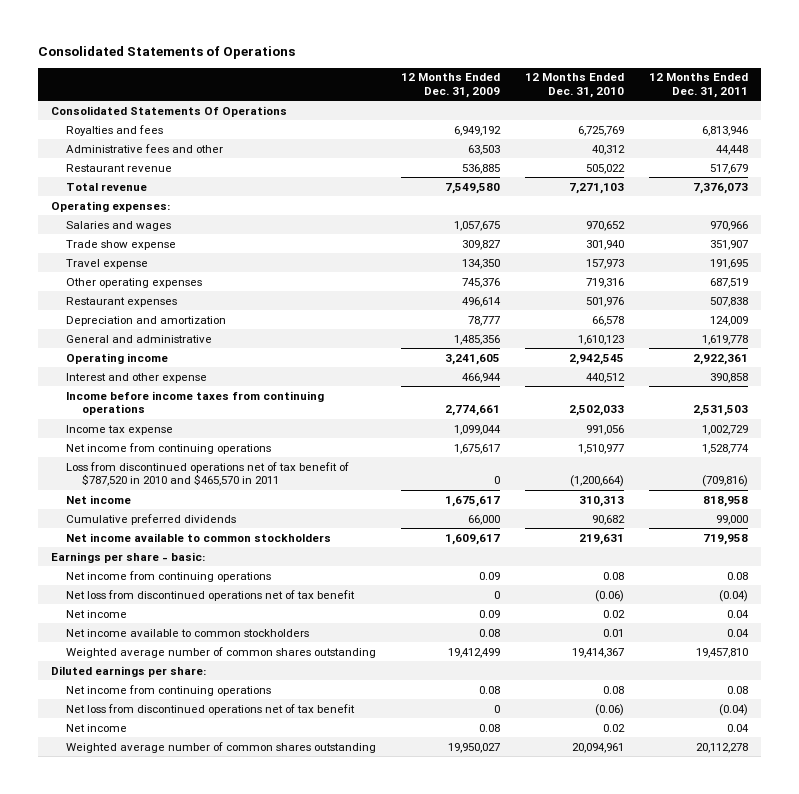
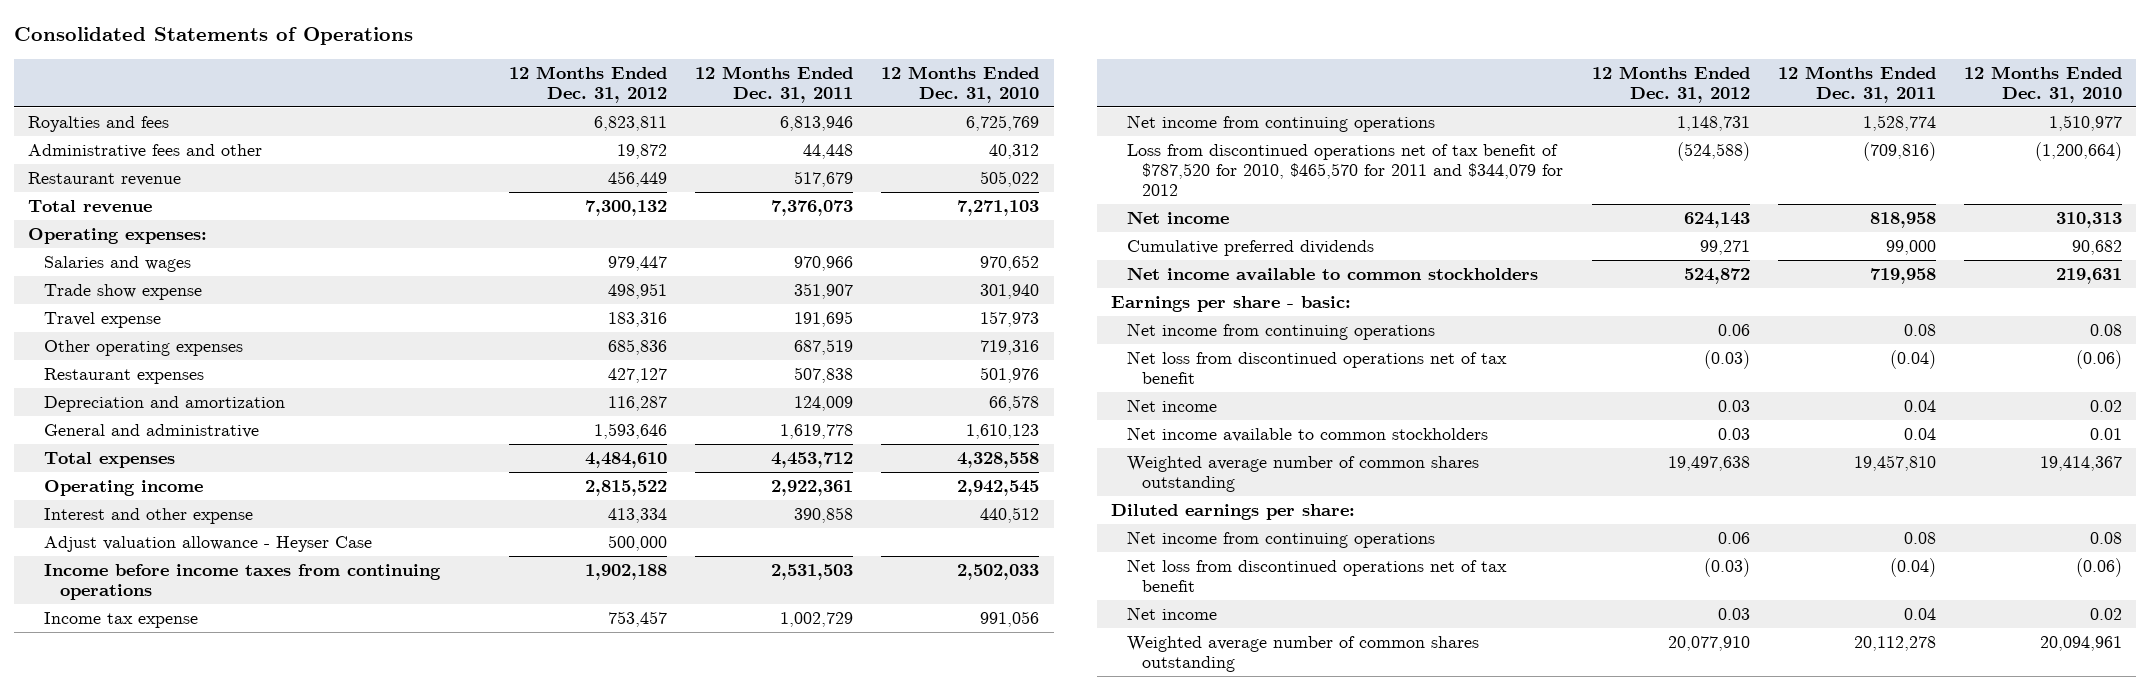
[401,73,501,98] 12 Months Ended Dec. 31, 2009 -> none
none -> [508,65,667,103] 12 Months Ended Dec. 31, 2012
[50,105,287,117] Consolidated Statements Of Operations -> none
none -> [44,452,176,469] Total expenses
none -> [44,536,373,553] Adjust valuation allowance - Heyser Case
[66,461,350,487] Loss from discontinued operations net of tax benefit of $787,520 in 2010 and $465,570 in 2011 -> [1126,144,1564,197] Loss from discontinued operations net of tax benefit of $787,520 for 2010, $465,570 for 2011 and $344,079 for 2012

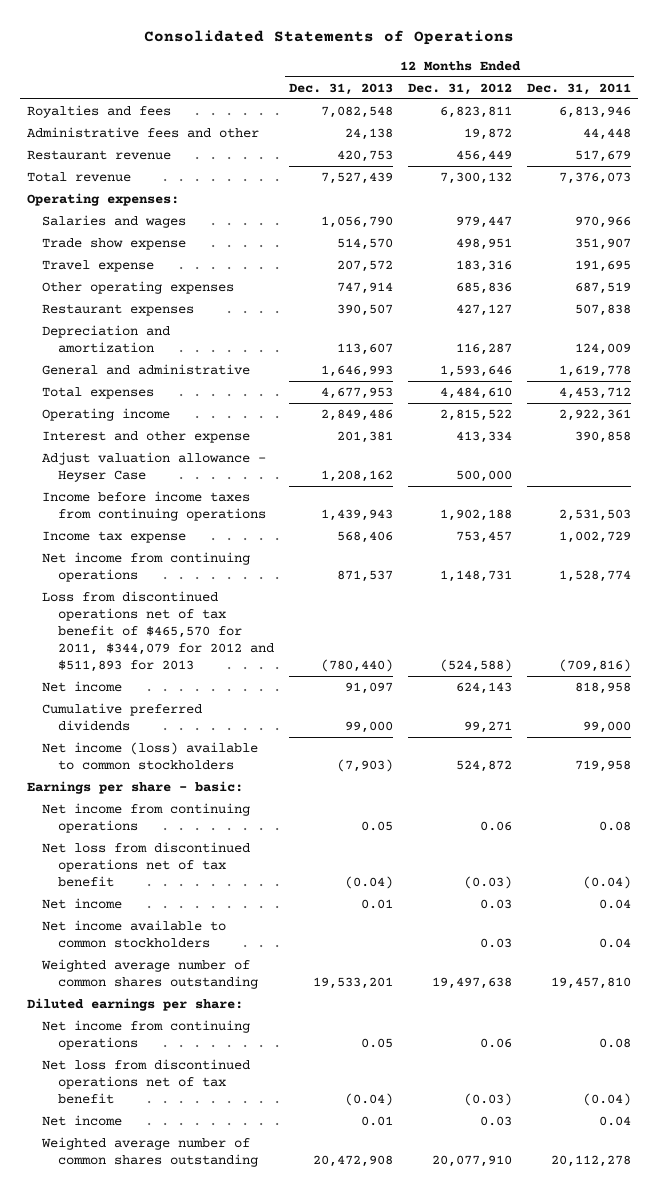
[881,65,1040,103] 12 Months Ended Dec. 31, 2010 -> none
none -> [288,82,393,95] Dec. 31, 2013
[1126,144,1564,197] Loss from discontinued operations net of tax benefit of $787,520 for 2010, $465,570 for 2011 and $344,079 for 2012 -> [42,590,274,673] Loss from discontinued operations net of tax benefit of $465,570 for 2011, $344,079 for 2012 and $511,893 for 2013
[1126,267,1538,282] Net income available to common stockholders -> [42,741,259,770] Net income (loss) available to common stockholders

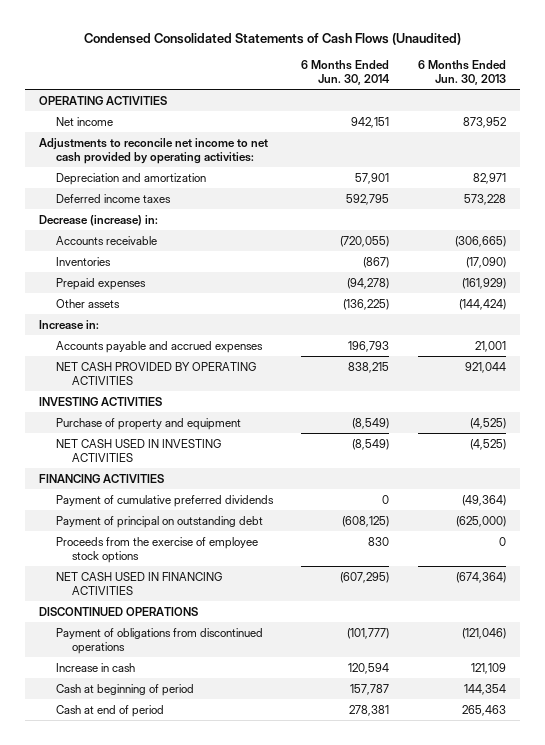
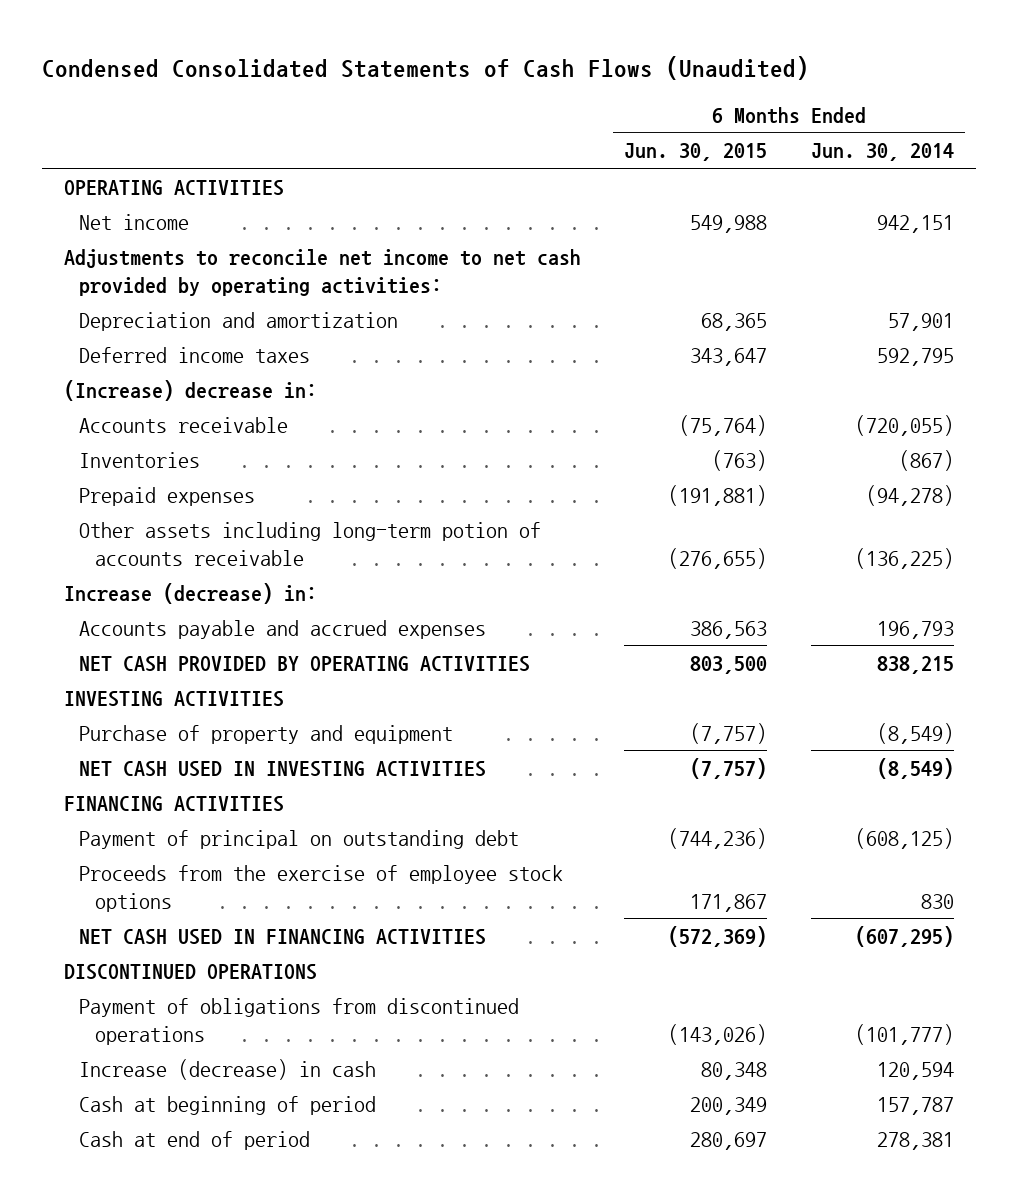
[417,59,506,86] 6 Months Ended Jun. 30, 2013 -> none
none -> [624,143,768,162] Jun. 30, 2015
[39,214,159,226] Decrease (increase) in: -> [63,379,317,401] (Increase) decrease in:
[55,298,120,308] Other assets -> [79,521,542,566] Other assets including long-term potion of accounts receivable
[39,319,100,330] Increase in: -> [63,582,317,604] Increase (decrease) in:
[55,494,274,507] Payment of cumulative preferred dividends -> none
[55,662,135,672] Increase in cash -> [79,1058,377,1080] Increase (decrease) in cash

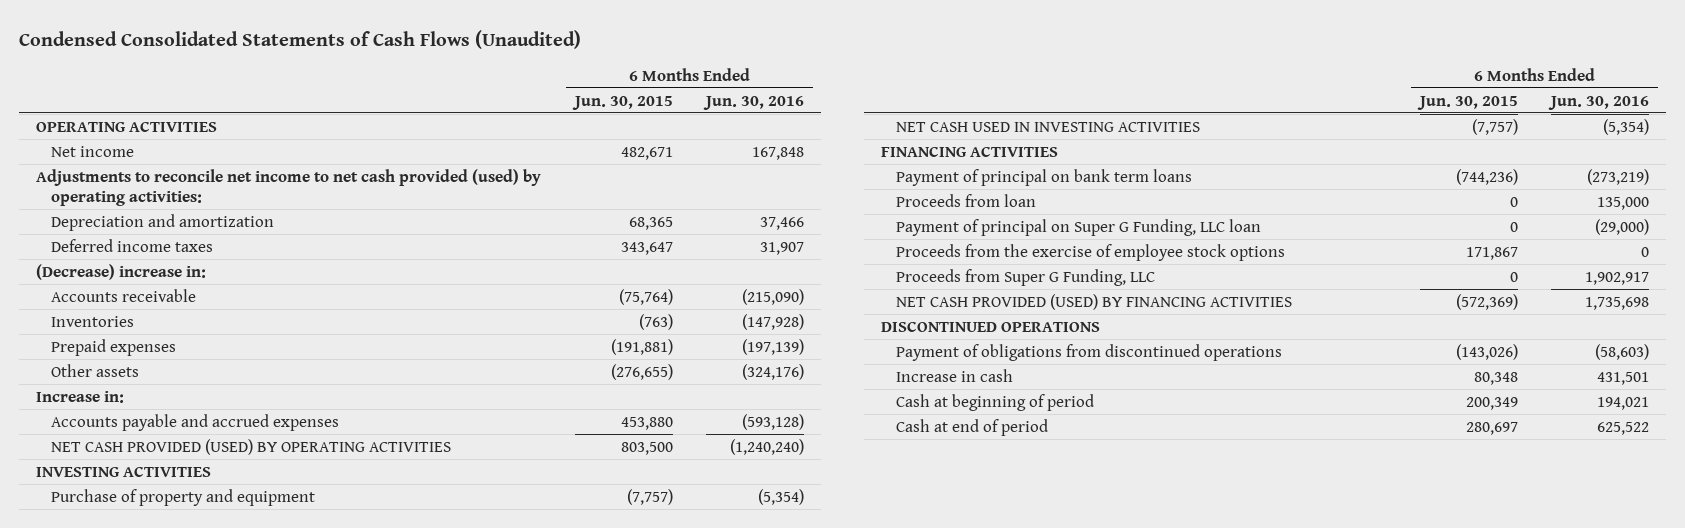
[811,143,955,162] Jun. 30, 2014 -> none
none -> [703,95,805,110] Jun. 30, 2016
[690,214,768,233] 549,988 -> [620,146,673,160] 482,671
[63,248,581,296] Adjustments to reconcile net income to net cash provided by operating activities: -> [36,168,542,207] Adjustments to reconcile net income to net cash provided (used) by operating activities:
[63,379,317,401] (Increase) decrease in: -> [36,263,207,280] (Decrease) increase in:
[79,521,542,566] Other assets including long-term potion of accounts receivable -> [50,363,139,377] Other assets
[63,582,317,604] Increase (decrease) in: -> [36,390,125,403] Increase in:
[690,620,768,639] 386,563 -> [620,416,673,430] 453,880
[79,655,531,672] NET CASH PROVIDED BY OPERATING ACTIVITIES -> [50,438,451,455] NET CASH PROVIDED (USED) BY OPERATING ACTIVITIES
[79,829,520,849] Payment of principal on outstanding debt -> [895,168,1192,186] Payment of principal on bank term loans
none -> [895,193,1036,207] Proceeds from loan
none -> [895,218,1261,236] Payment of principal on Super G Funding, LLC loan
none -> [895,268,1155,286] Proceeds from Super G Funding, LLC
[79,928,487,945] NET CASH USED IN FINANCING ACTIVITIES -> [895,293,1292,310] NET CASH PROVIDED (USED) BY FINANCING ACTIVITIES
[79,1058,377,1080] Increase (decrease) in cash -> [895,368,1013,382] Increase in cash

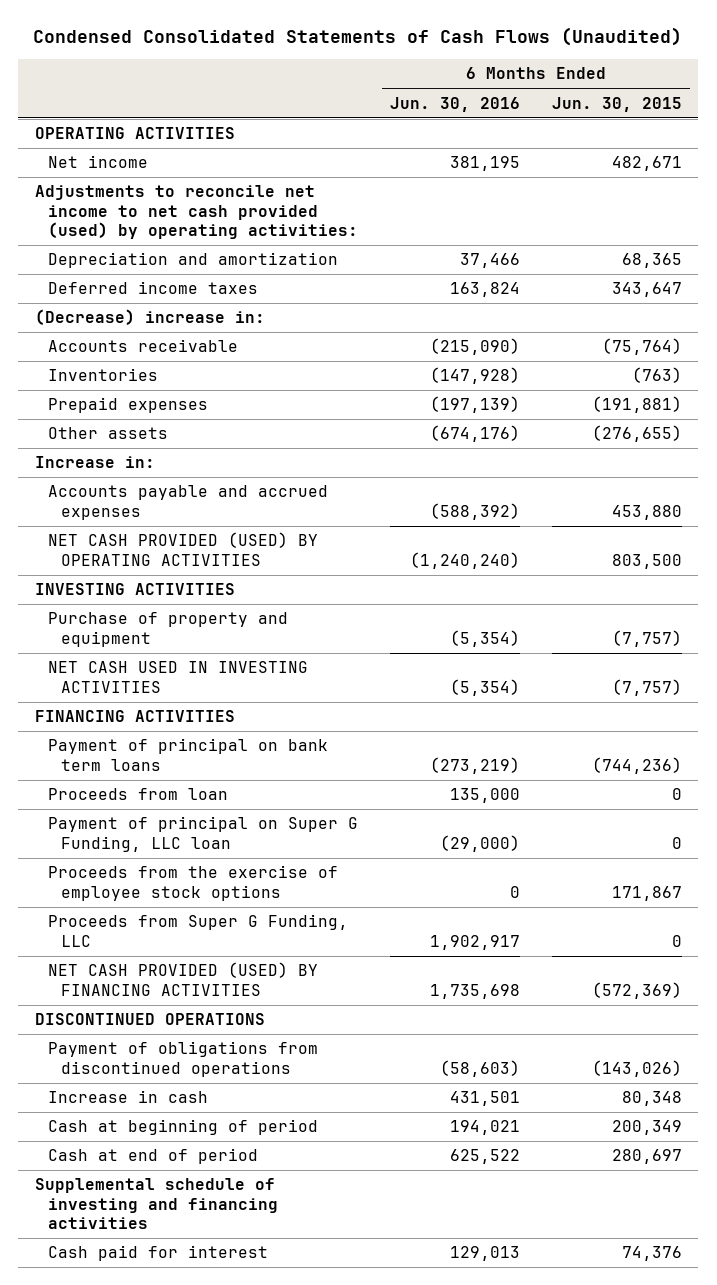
[752,146,805,160] 167,848 -> [449,156,520,172] 381,195
[760,241,805,255] 31,907 -> [449,282,520,298] 163,824
[742,363,805,380] (324,176) -> [429,425,520,443] (674,176)
[742,413,805,430] (593,128) -> [429,502,520,520] (588,392)
none -> [34,1178,278,1229] Supplemental schedule of investing and financing activities
none -> [47,1245,268,1262] Cash paid for interest

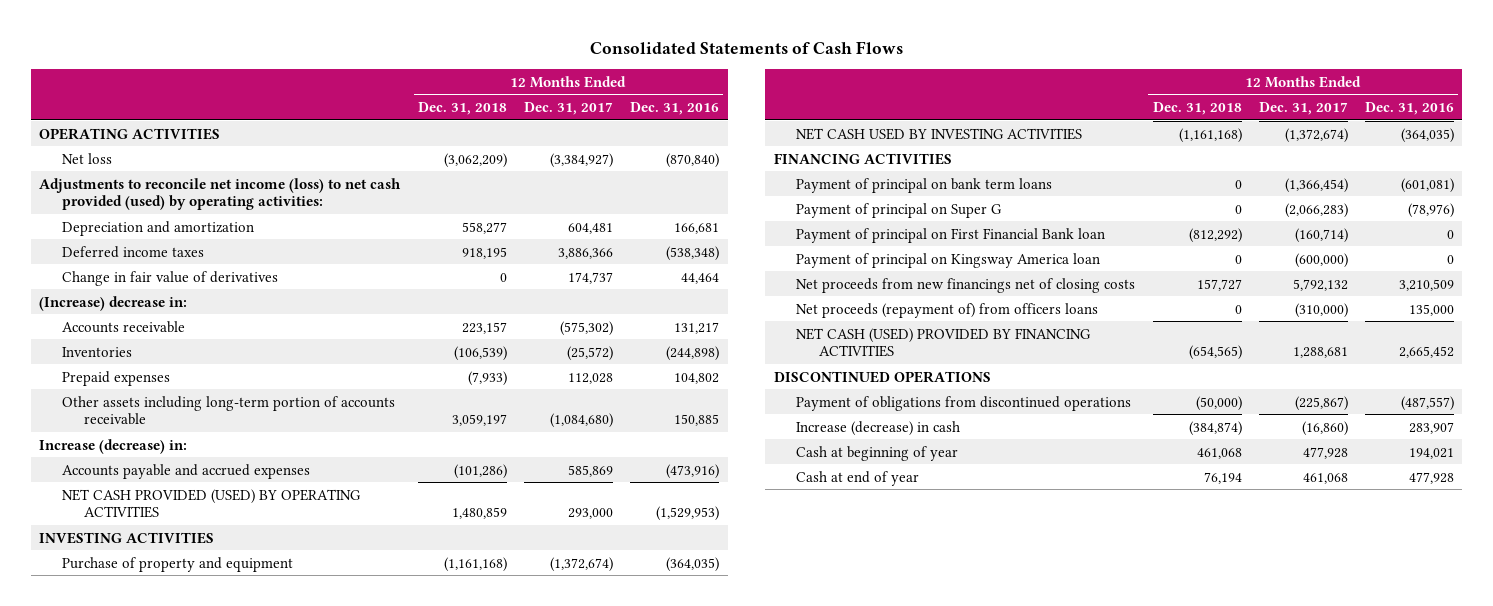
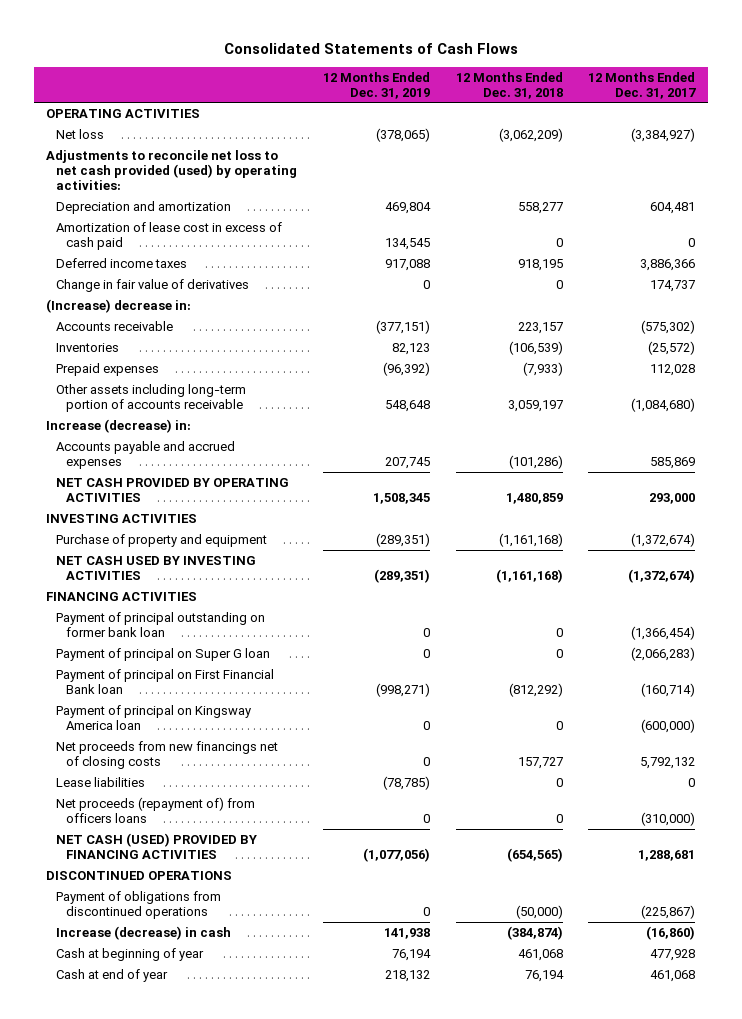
[630,102,720,116] Dec. 31, 2016 -> none
none -> [322,71,430,99] 12 Months Ended Dec. 31, 2019
[39,177,402,211] Adjustments to reconcile net income (loss) to net cash provided (used) by operating activities: -> [46,149,298,190] Adjustments to reconcile net loss to net cash provided (used) by operating activities:
none -> [56,221,283,250] Amortization of lease cost in excess of cash paid
[61,488,360,519] NET CASH PROVIDED (USED) BY OPERATING ACTIVITIES -> [56,477,290,502] NET CASH PROVIDED BY OPERATING ACTIVITIES
[796,177,1053,193] Payment of principal on bank term loans -> [56,611,266,637] Payment of principal outstanding on former bank loan
[796,202,1002,218] Payment of principal on Super G -> [56,647,271,661] Payment of principal on Super G loan
none -> [56,776,146,787] Lease liabilities

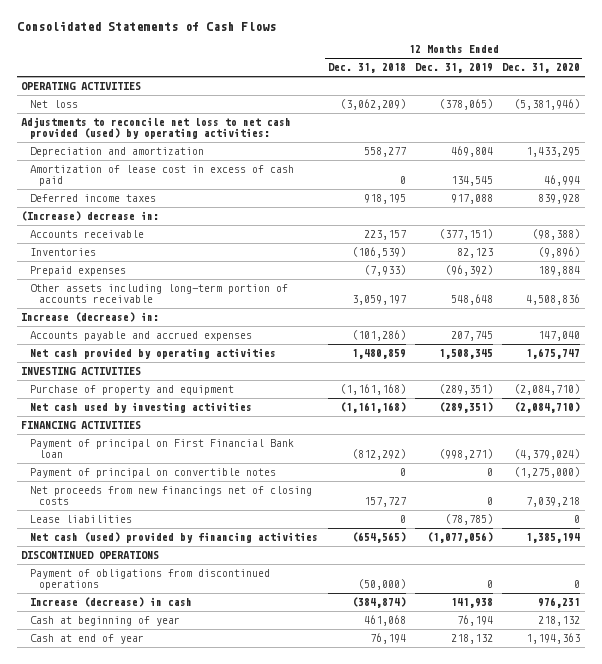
[588,71,697,99] 12 Months Ended Dec. 31, 2017 -> none
none -> [502,63,581,74] Dec. 31, 2020
[56,278,250,292] Change in fair value of derivatives -> none
[56,477,290,502] NET CASH PROVIDED BY OPERATING ACTIVITIES -> [30,348,277,360] Net cash provided by operating activities
[56,555,257,580] NET CASH USED BY INVESTING ACTIVITIES -> [30,402,253,414] Net cash used by investing activities
[56,611,266,637] Payment of principal outstanding on former bank loan -> none
[56,647,271,661] Payment of principal on Super G loan -> none
[56,704,252,730] Payment of principal on Kingsway America loan -> none
none -> [30,468,277,479] Payment of principal on convertible notes
[56,796,256,823] Net proceeds (repayment of) from officers loans -> none
[56,832,258,859] NET CASH (USED) PROVIDED BY FINANCING ACTIVITIES -> [30,532,319,544] Net cash (used) provided by financing activities

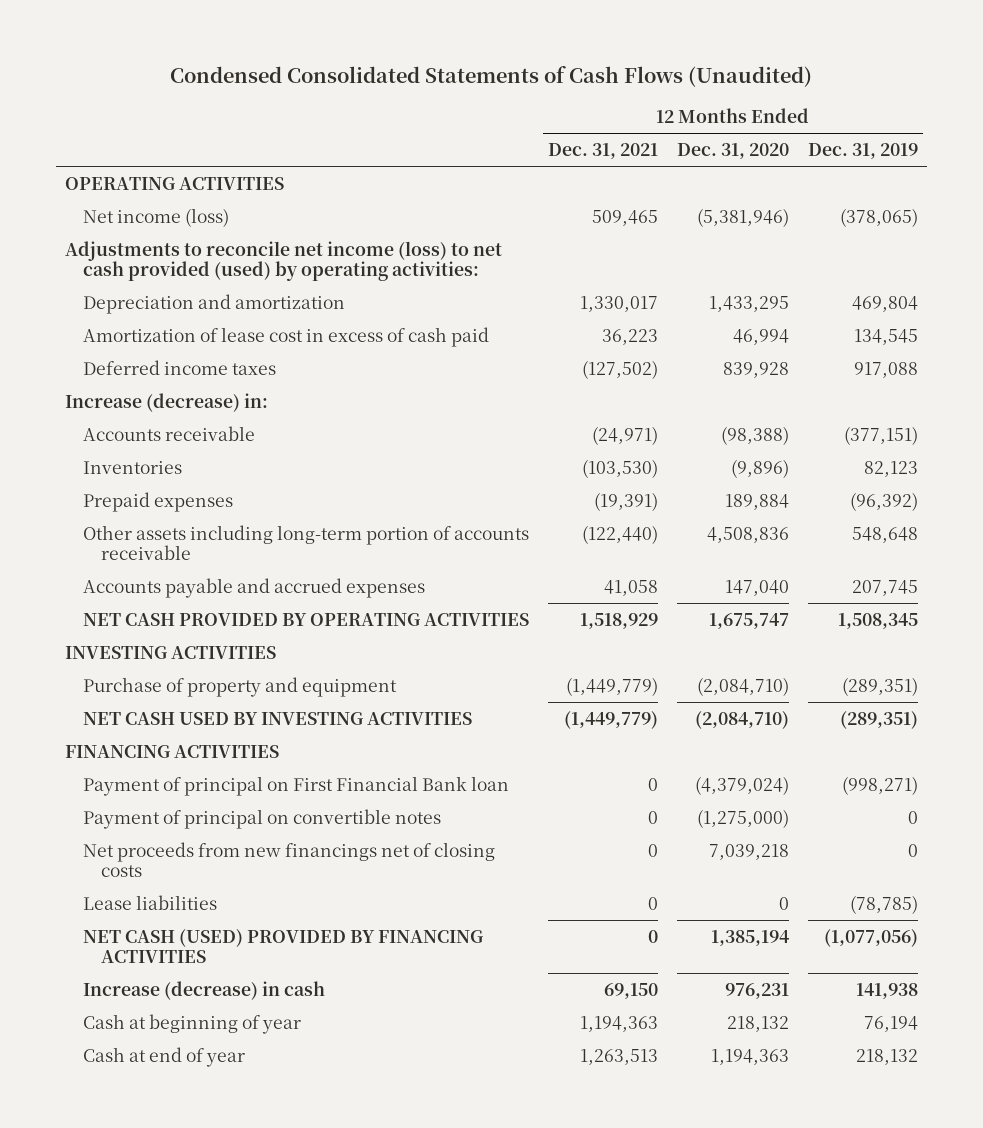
[16,20,276,31] Consolidated Statements of Cash Flows -> [170,65,813,87] Condensed Consolidated Statements of Cash Flows (Unaudited)
[327,63,406,74] Dec. 31, 2018 -> none
none -> [547,142,658,159] Dec. 31, 2021
[30,100,79,109] Net loss -> [82,207,229,227] Net income (loss)
[21,117,292,140] Adjustments to reconcile net loss to net cash provided (used) by operating activities: -> [65,240,503,281] Adjustments to reconcile net income (loss) to net cash provided (used) by operating activities:
[21,211,160,222] (Increase) decrease in: -> none
[21,312,160,323] Increase (decrease) in: -> [65,392,269,412] Increase (decrease) in:
[30,348,277,360] Net cash provided by operating activities -> [82,612,529,626] NET CASH PROVIDED BY OPERATING ACTIVITIES
[30,402,253,414] Net cash used by investing activities -> [82,711,472,725] NET CASH USED BY INVESTING ACTIVITIES
[21,551,160,560] DISCONTINUED OPERATIONS -> none
[30,569,271,591] Payment of obligations from discontinued operations -> none
[30,532,319,544] Net cash (used) provided by financing activities -> [82,928,483,963] NET CASH (USED) PROVIDED BY FINANCING ACTIVITIES

